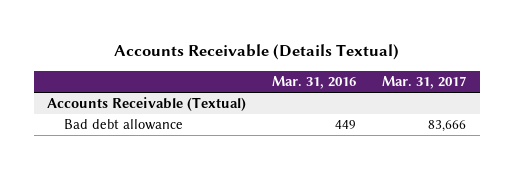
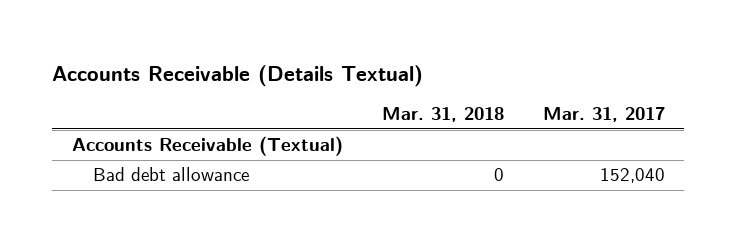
[272,76,357,90] Mar. 31, 2016 -> none
none -> [381,107,504,123] Mar. 31, 2018
[428,120,467,133] 83,666 -> [599,168,665,184] 152,040

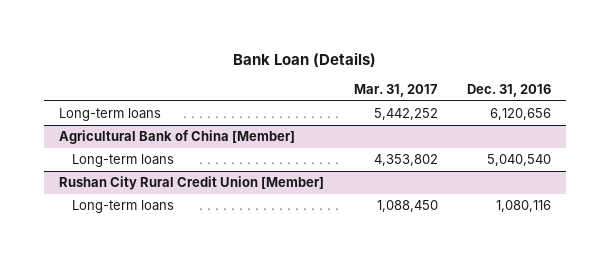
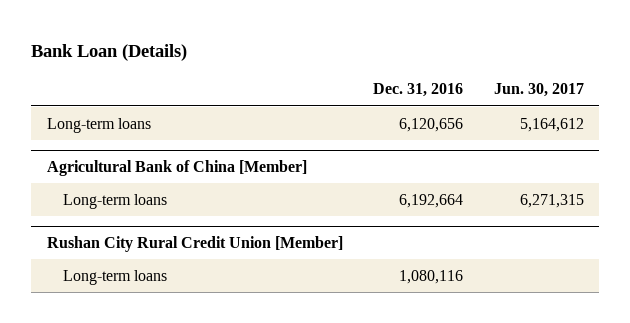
[353,84,438,98] Mar. 31, 2017 -> none
none -> [493,83,584,98] Jun. 30, 2017
[487,154,552,167] 5,040,540 -> [399,193,464,208] 6,192,664

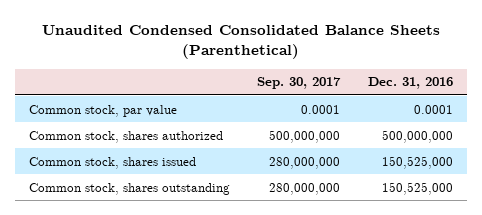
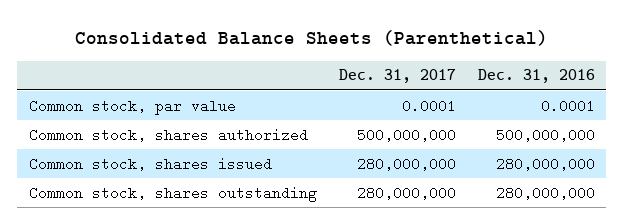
[41,25,440,60] Unaudited Condensed Consolidated Balance Sheets (Parenthetical) -> [74,29,548,46] Consolidated Balance Sheets (Parenthetical)
[257,77,342,90] Sep. 30, 2017 -> none
none -> [338,69,456,84] Dec. 31, 2017
[382,155,454,169] 150,525,000 -> [496,156,596,171] 280,000,000
[382,181,454,195] 150,525,000 -> [496,185,596,200] 280,000,000

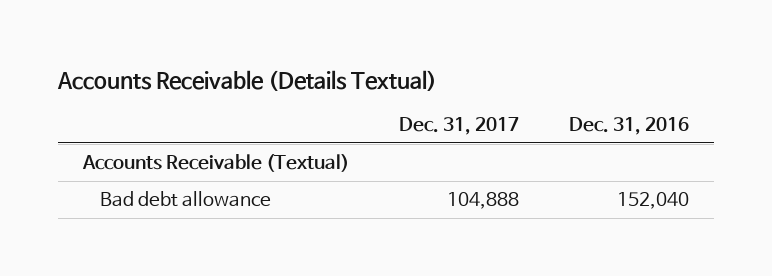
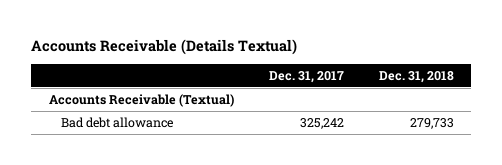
[568,117,689,136] Dec. 31, 2016 -> none
none -> [378,70,454,83] Dec. 31, 2018
[447,192,520,210] 104,888 -> [299,118,344,130] 325,242

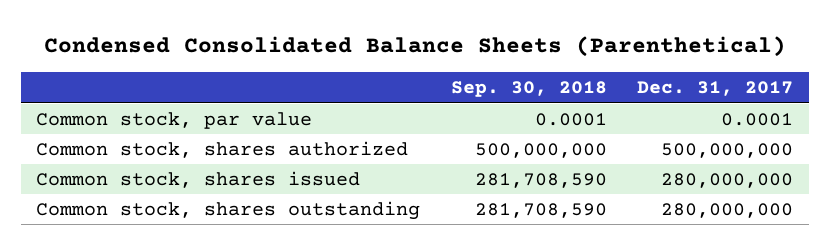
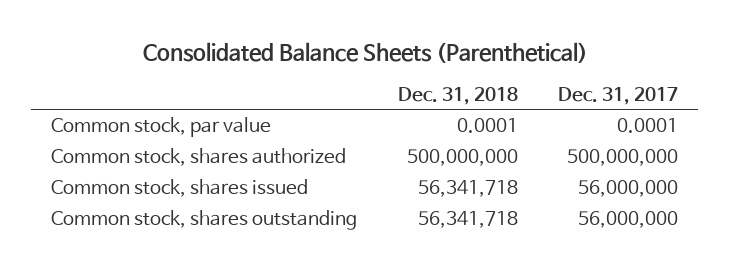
[43,36,786,58] Condensed Consolidated Balance Sheets (Parenthetical) -> [142,41,588,63] Consolidated Balance Sheets (Parenthetical)
[450,81,607,98] Sep. 30, 2018 -> none
none -> [397,86,518,105] Dec. 31, 2018
[661,172,794,188] 280,000,000 -> [578,180,679,198] 56,000,000
[661,202,794,218] 280,000,000 -> [578,211,679,229] 56,000,000

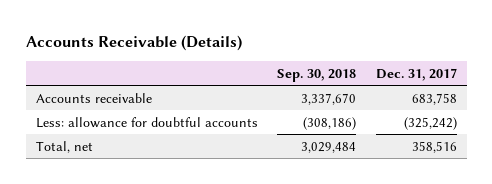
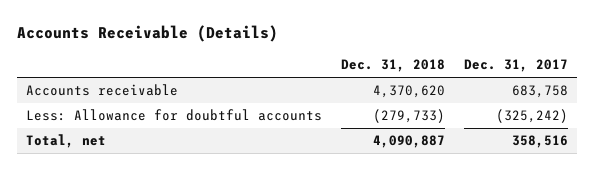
[277,68,357,82] Sep. 30, 2018 -> none
none -> [341,59,446,73] Dec. 31, 2018
[35,116,258,128] Less: allowance for doubtful accounts -> [26,109,323,122] Less: Allowance for doubtful accounts

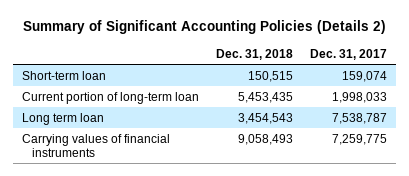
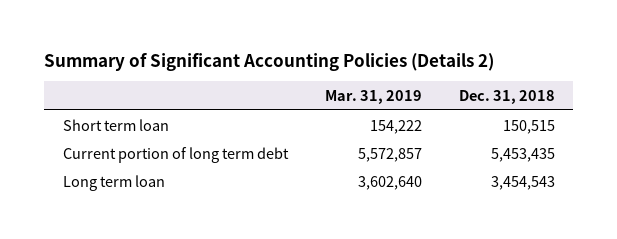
[310,48,388,60] Dec. 31, 2017 -> none
none -> [324,90,422,105] Mar. 31, 2019
[21,70,106,80] Short-term loan -> [62,118,169,131] Short term loan
[21,91,199,104] Current portion of long-term loan -> [62,146,289,163] Current portion of long term debt
[21,133,170,157] Carrying values of financial instruments -> none

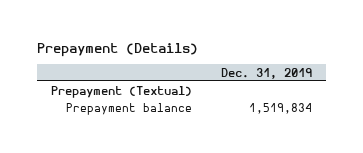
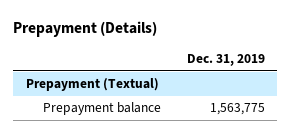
[248,102,312,114] 1,519,834 -> [209,103,265,116] 1,563,775

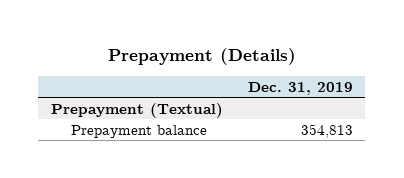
[209,103,265,116] 1,563,775 -> [300,123,353,138] 354,813

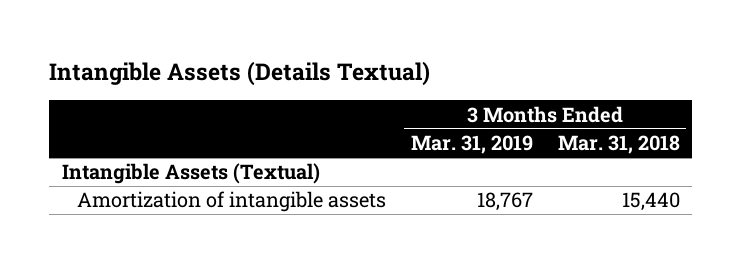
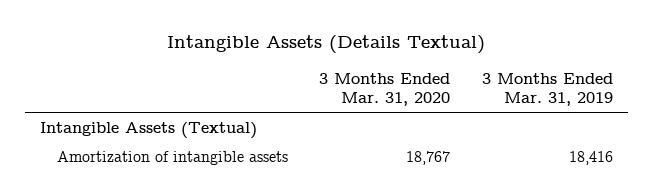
[557,135,680,155] Mar. 31, 2018 -> none
none -> [319,72,451,106] 3 Months Ended Mar. 31, 2020
[476,192,533,212] 18,767 -> [568,150,613,165] 18,416

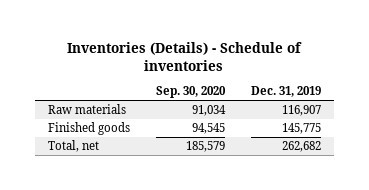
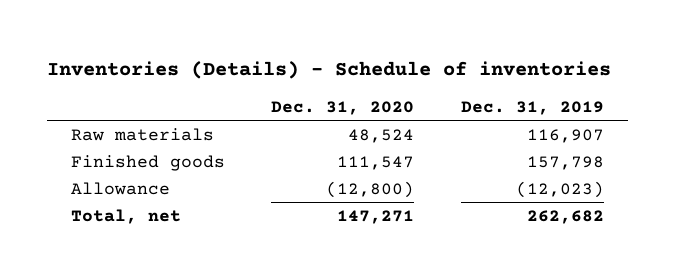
[155,86,226,99] Sep. 30, 2020 -> none
none -> [271,100,415,115] Dec. 31, 2020
[282,123,322,135] 145,775 -> [527,155,605,170] 157,798
none -> [70,181,170,195] Allowance

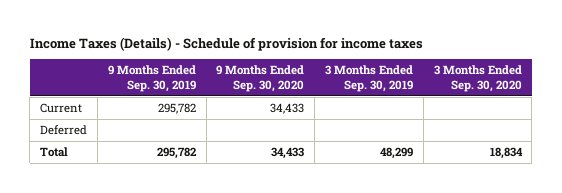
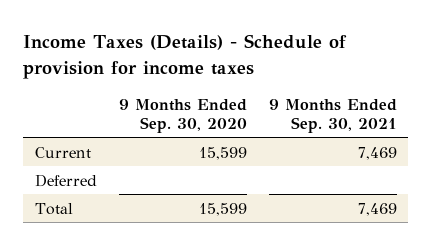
[107,65,196,92] 9 Months Ended Sep. 30, 2019 -> none
[324,65,413,92] 3 Months Ended Sep. 30, 2019 -> none
[433,65,522,92] 3 Months Ended Sep. 30, 2020 -> none
none -> [269,98,398,133] 9 Months Ended Sep. 30, 2021
[270,103,305,115] 34,433 -> [198,146,247,160] 15,599
[271,147,305,160] 34,433 -> [198,202,247,216] 15,599

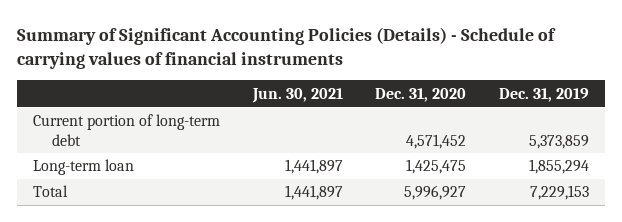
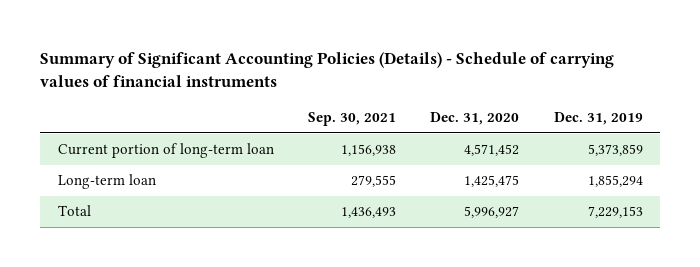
[251,87,343,103] Jun. 30, 2021 -> none
none -> [307,112,396,127] Sep. 30, 2021
[33,114,221,146] Current portion of long-term debt -> [57,143,274,159] Current portion of long-term loan

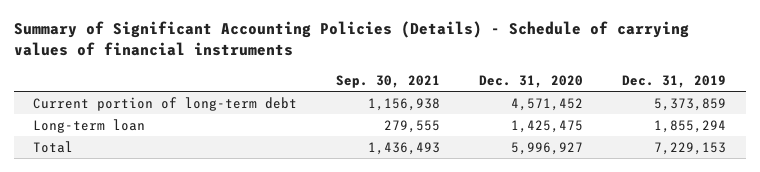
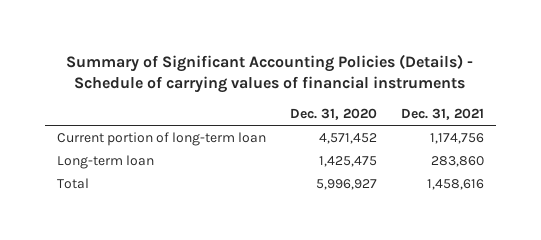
[336,74,441,88] Sep. 30, 2021 -> none
[622,74,727,88] Dec. 31, 2019 -> none
none -> [400,108,484,121] Dec. 31, 2021
[33,96,298,111] Current portion of long-term debt -> [56,131,266,146] Current portion of long-term loan

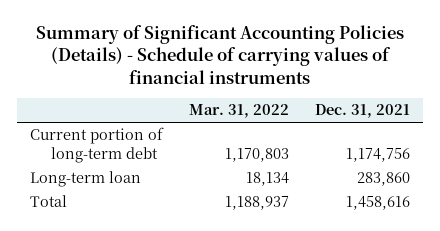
[289,108,377,121] Dec. 31, 2020 -> none
none -> [189,104,290,119] Mar. 31, 2022
[56,131,266,146] Current portion of long-term loan -> [30,127,165,163] Current portion of long-term debt

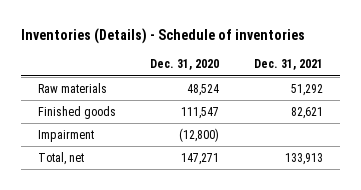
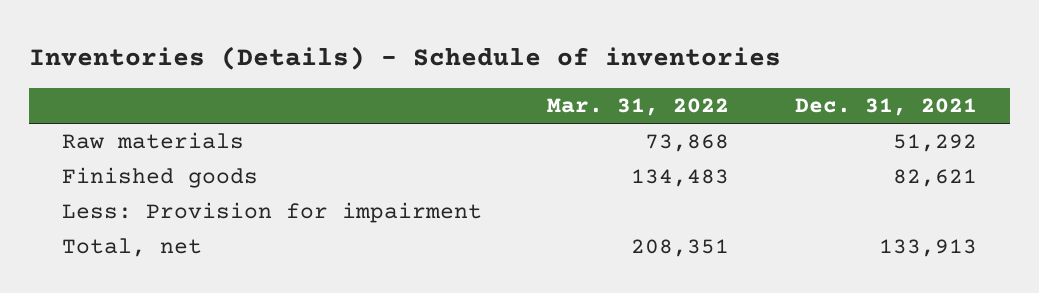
[150,59,220,71] Dec. 31, 2020 -> none
none -> [547,98,730,117] Mar. 31, 2022
[38,129,95,142] Impairment -> [61,202,482,224] Less: Provision for impairment

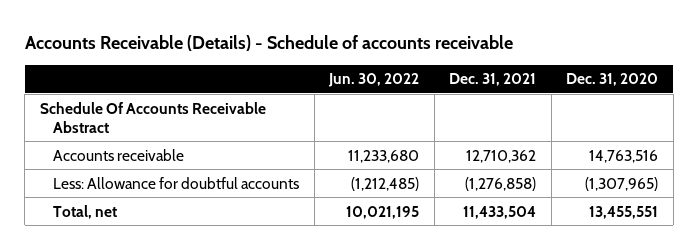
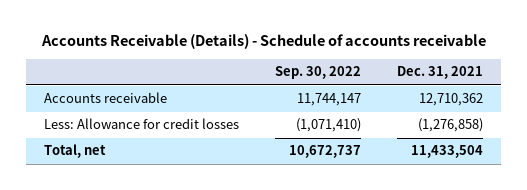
[328,73,420,88] Jun. 30, 2022 -> none
[566,73,659,87] Dec. 31, 2020 -> none
none -> [275,66,362,80] Sep. 30, 2022
[39,101,266,133] Schedule Of Accounts Receivable Abstract -> none
[53,176,300,189] Less: Allowance for doubtful accounts -> [44,118,240,130] Less: Allowance for credit losses

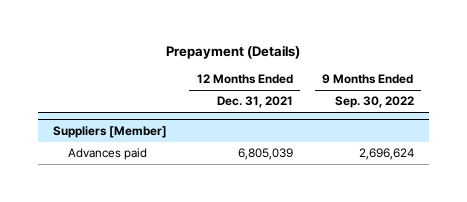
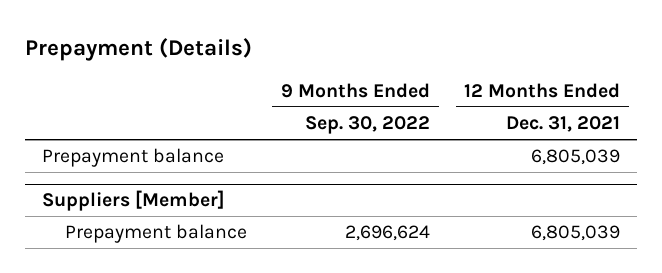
none -> [42,148,225,168] Prepayment balance
[67,148,147,161] Advances paid -> [64,224,247,244] Prepayment balance

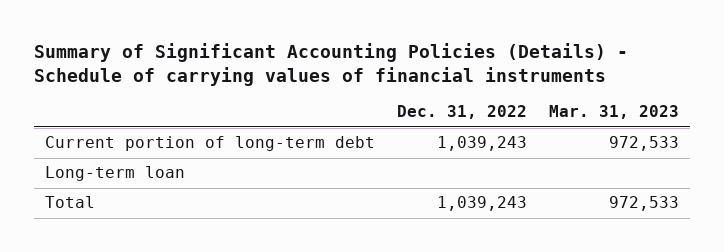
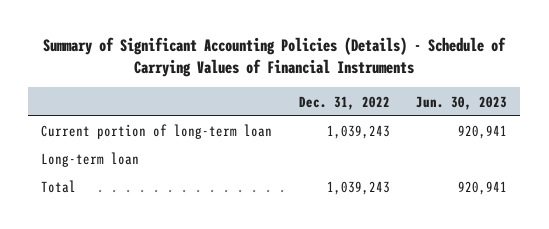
[33,42,628,86] Summary of Significant Accounting Policies (Details) - Schedule of carrying values of financial instruments -> [43,36,507,77] Summary of Significant Accounting Policies (Details) - Schedule of Carrying Values of Financial Instruments
[549,105,680,120] Mar. 31, 2023 -> none
none -> [416,95,508,110] Jun. 30, 2023
[44,136,375,152] Current portion of long-term debt -> [41,124,273,140] Current portion of long-term loan

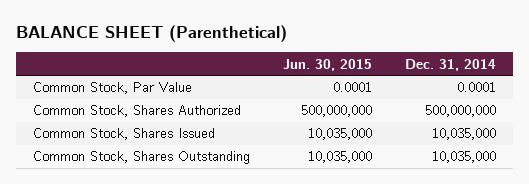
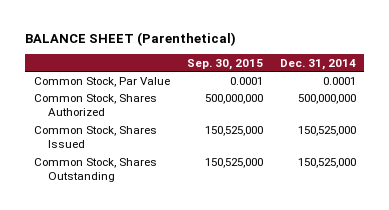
[283,58,373,71] Jun. 30, 2015 -> none
none -> [186,58,263,70] Sep. 30, 2015
[432,128,497,141] 10,035,000 -> [297,125,356,136] 150,525,000
[432,151,497,164] 10,035,000 -> [297,157,356,168] 150,525,000

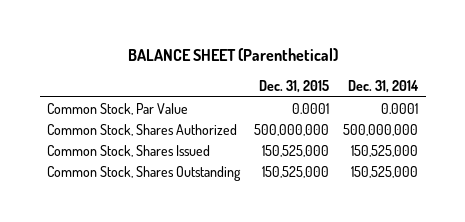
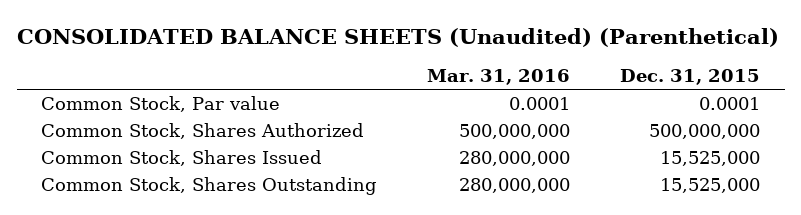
[127,48,338,62] BALANCE SHEET (Parenthetical) -> [16,28,779,48] CONSOLIDATED BALANCE SHEETS (Unaudited) (Parenthetical)
[348,79,420,93] Dec. 31, 2014 -> none
none -> [427,69,571,86] Mar. 31, 2016
[46,102,188,115] Common Stock, Par Value -> [41,96,281,113] Common Stock, Par value
[262,144,330,157] 150,525,000 -> [659,151,760,167] 15,525,000
[262,165,330,178] 150,525,000 -> [659,178,760,194] 15,525,000

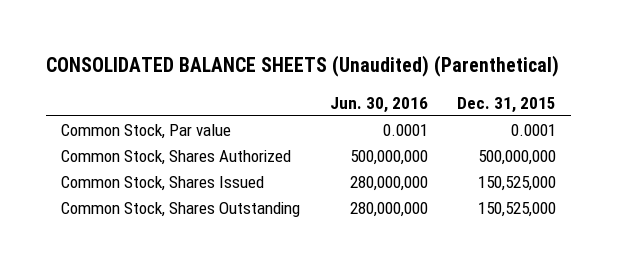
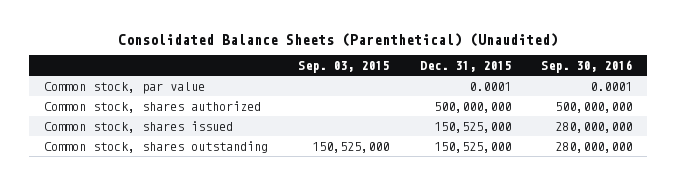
[46,55,560,78] CONSOLIDATED BALANCE SHEETS (Unaudited) (Parenthetical) -> [117,33,558,48] Consolidated Balance Sheets (Parenthetical) (Unaudited)
[329,96,428,113] Jun. 30, 2016 -> none
none -> [298,61,390,74] Sep. 03, 2015
none -> [540,60,632,74] Sep. 30, 2016
[60,124,231,140] Common Stock, Par value -> [44,81,206,94] Common stock, par value
[60,150,291,166] Common Stock, Shares Authorized -> [44,100,262,113] Common stock, shares authorized
[60,176,264,192] Common Stock, Shares Issued -> [44,120,234,133] Common stock, shares issued
[60,202,300,218] Common Stock, Shares Outstanding -> [44,140,269,153] Common stock, shares outstanding

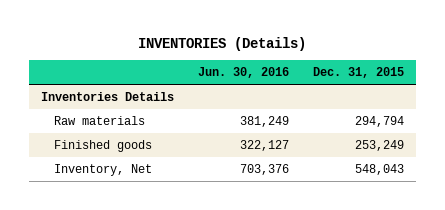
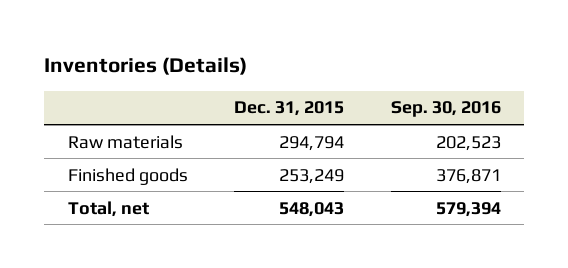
[138,36,307,51] INVENTORIES (Details) -> [44,57,248,76] Inventories (Details)
[197,67,289,79] Jun. 30, 2016 -> none
none -> [390,101,501,118] Sep. 30, 2016
[40,92,174,102] Inventories Details -> none
[53,164,152,177] Inventory, Net -> [67,200,149,217] Total, net

